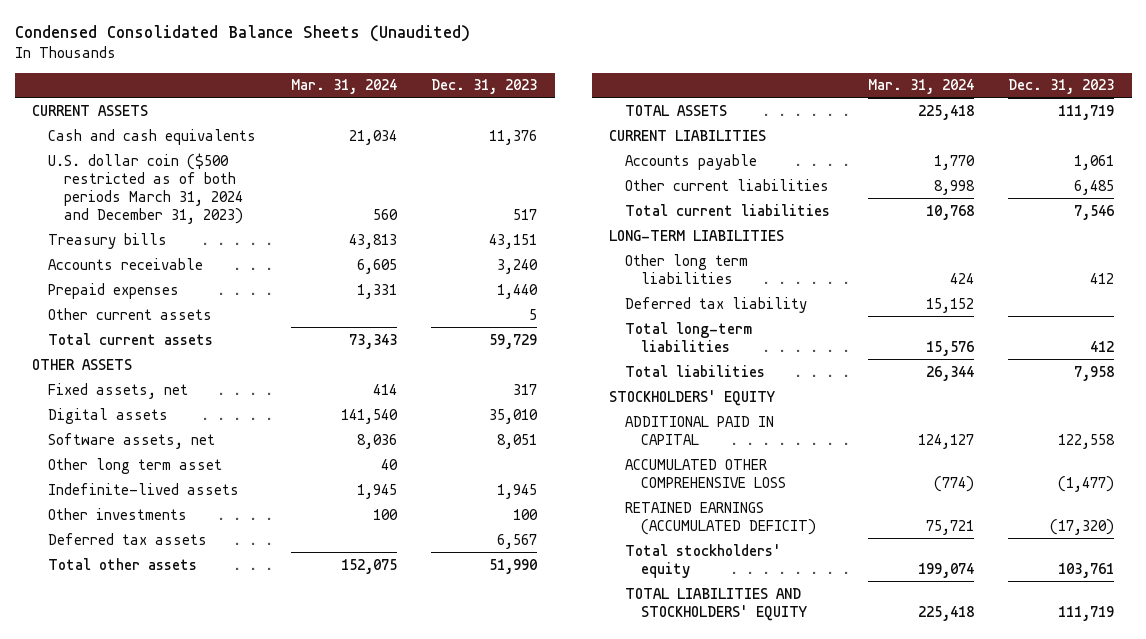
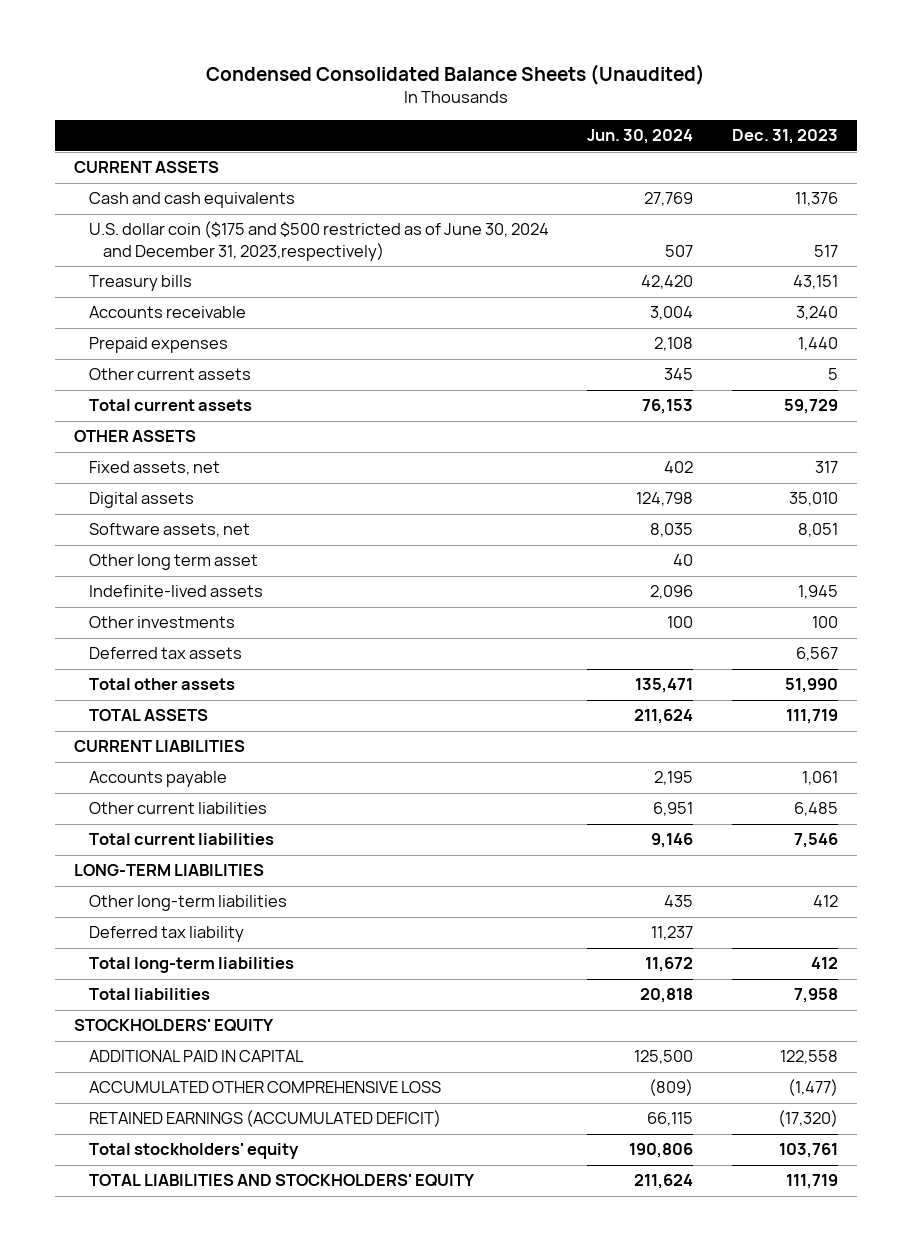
[290,79,397,95] Mar. 31, 2024 -> none
none -> [587,129,694,145] Jun. 30, 2024
[48,152,244,224] U.S. dollar coin ($500 restricted as of both periods March 31, 2024 and December 31, 2023) -> [88,221,549,261] U.S. dollar coin ($175 and $500 restricted as of June 30, 2024 and December 31, 2023,respectively)
[625,253,749,284] Other long term liabilities -> [88,895,287,912] Other long-term liabilities

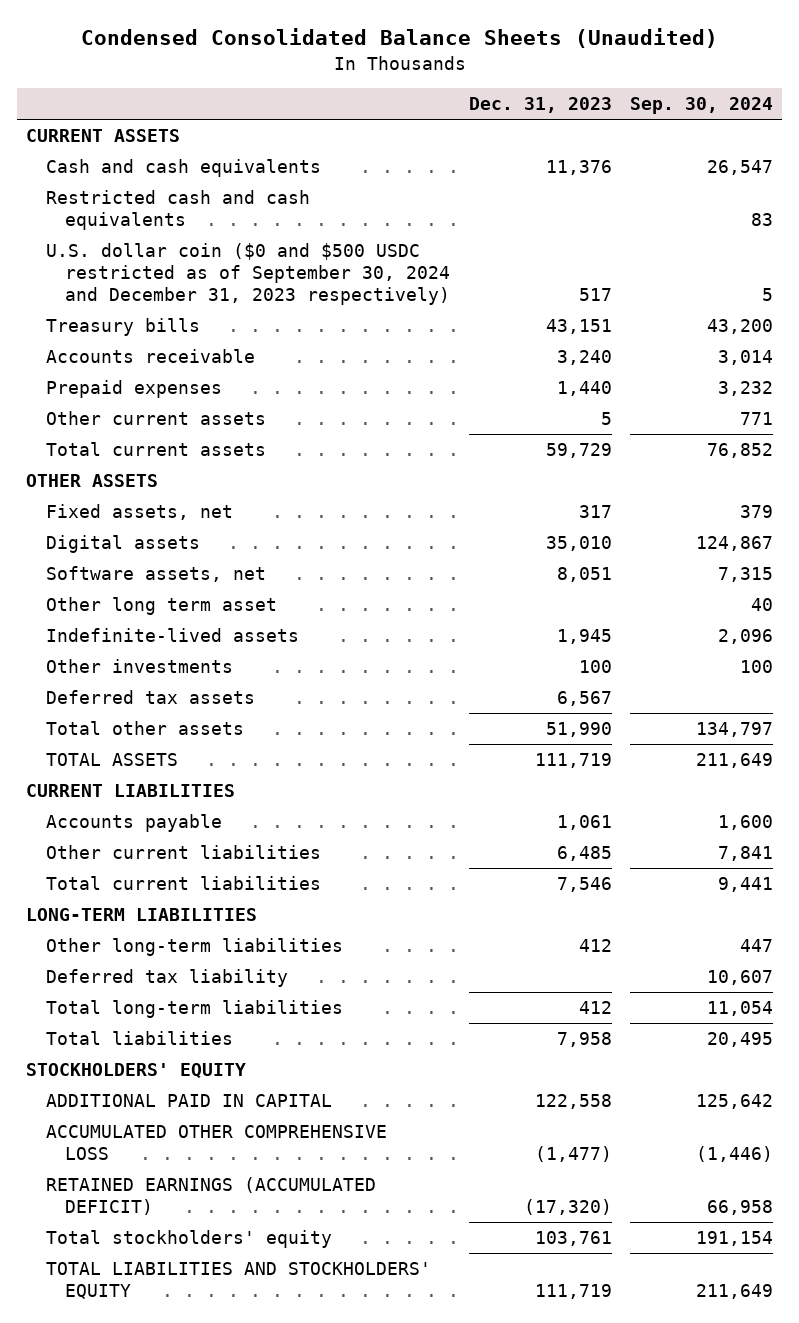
[587,129,694,145] Jun. 30, 2024 -> none
none -> [629,97,773,115] Sep. 30, 2024
none -> [45,190,310,230] Restricted cash and cash equivalents
[88,221,549,261] U.S. dollar coin ($175 and $500 restricted as of June 30, 2024 and December 31, 2023,respectively) -> [45,243,451,305] U.S. dollar coin ($0 and $500 USDC restricted as of September 30, 2024 and December 31, 2023 respectively)

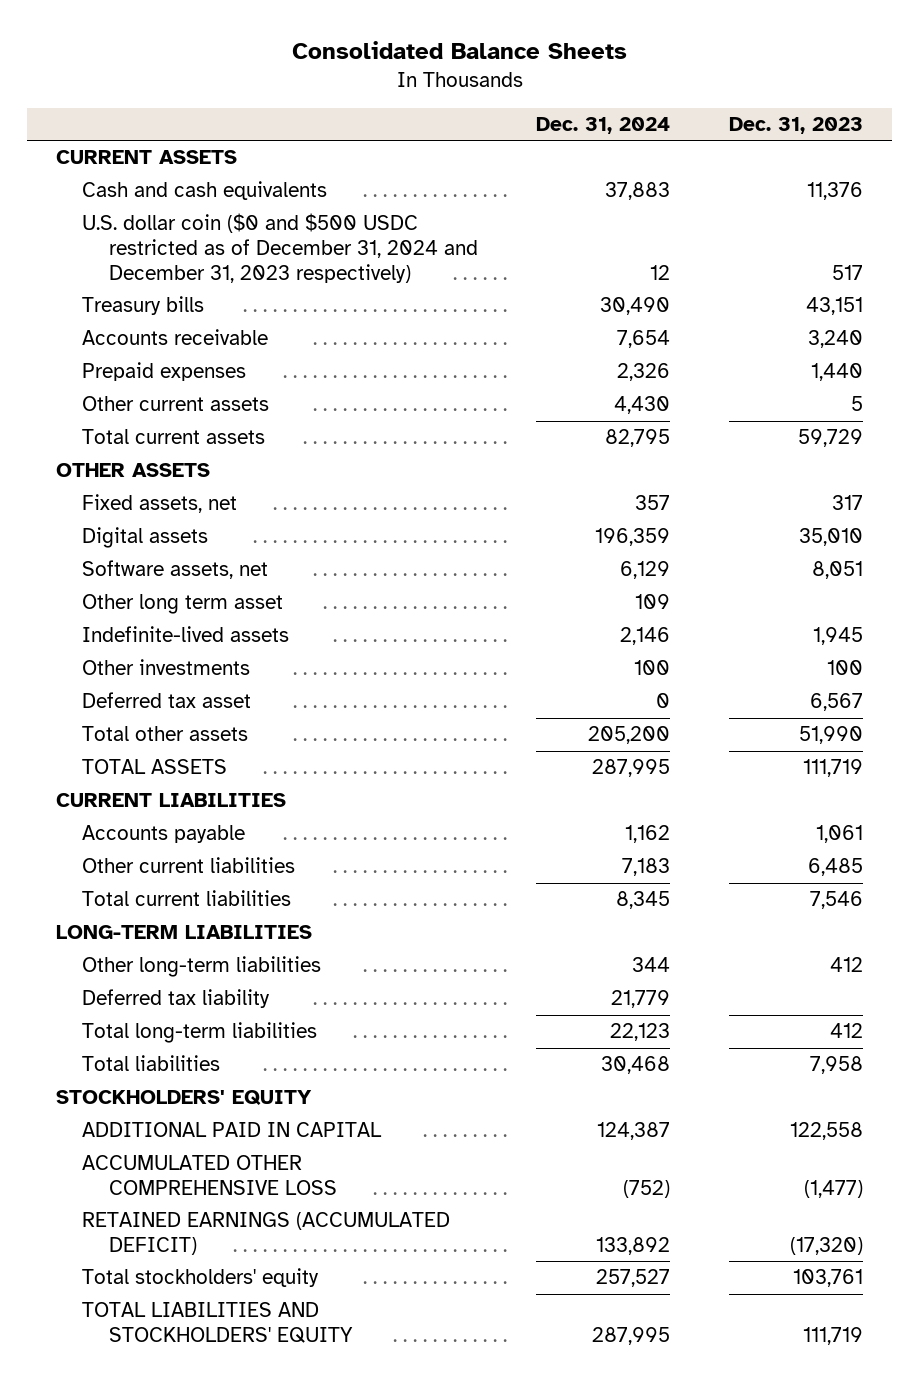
[80,28,718,49] Condensed Consolidated Balance Sheets (Unaudited) -> [291,41,627,60] Consolidated Balance Sheets
[629,97,773,115] Sep. 30, 2024 -> none
none -> [536,117,671,135] Dec. 31, 2024
[45,190,310,230] Restricted cash and cash equivalents -> none
[45,243,451,305] U.S. dollar coin ($0 and $500 USDC restricted as of September 30, 2024 and December 31, 2023 respectively) -> [82,213,478,283] U.S. dollar coin ($0 and $500 USDC restricted as of December 31, 2024 and December 31, 2023 respectively)
[45,690,255,705] Deferred tax assets -> [82,692,252,709] Deferred tax asset

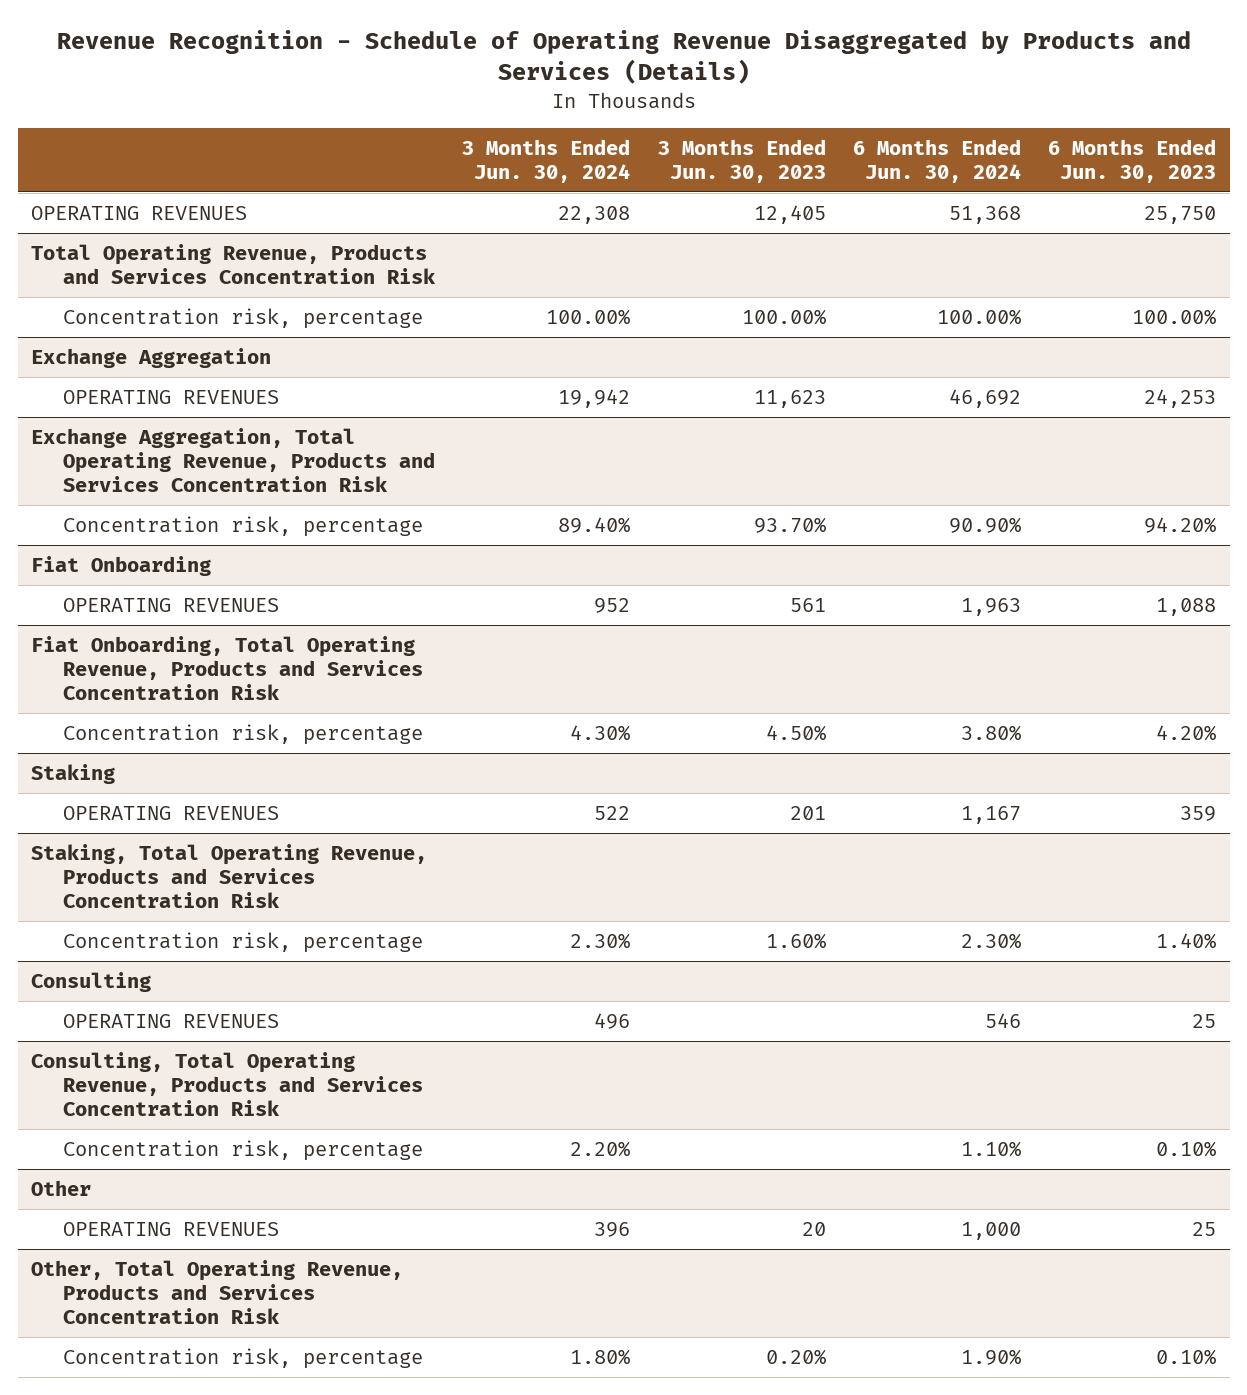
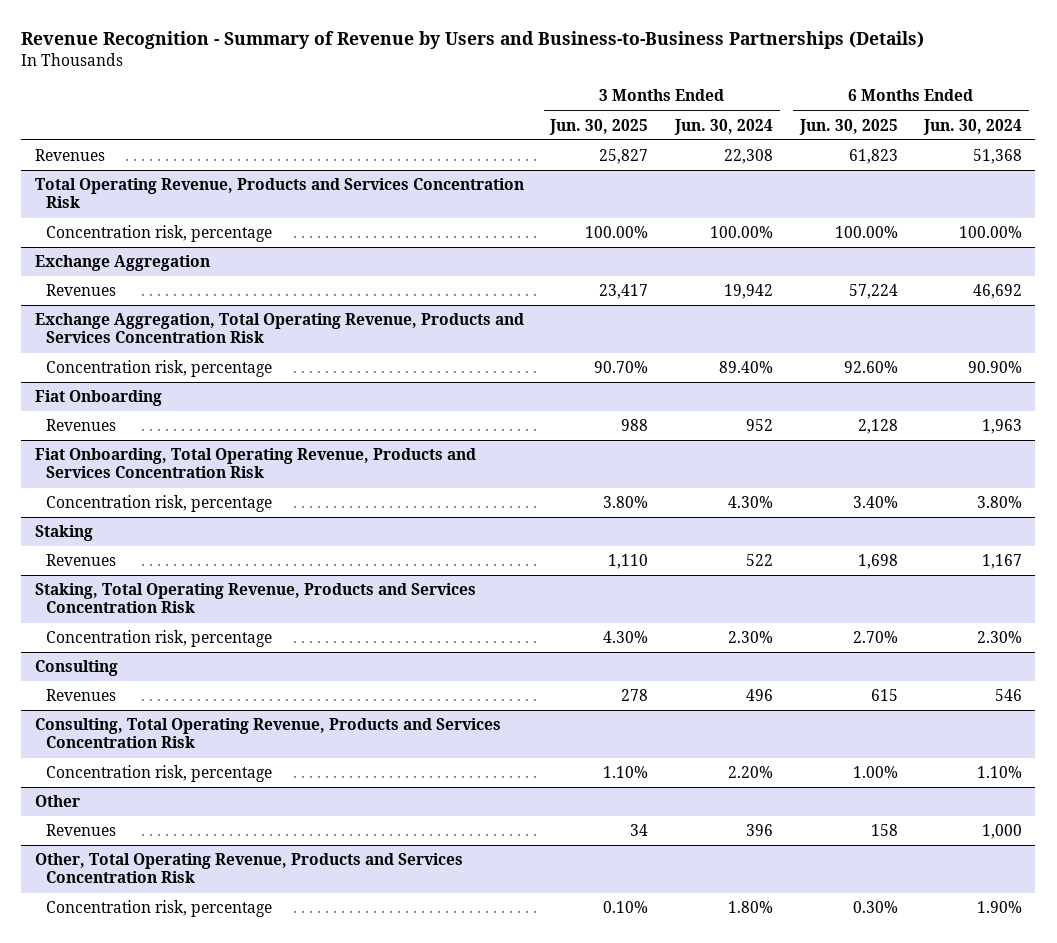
[56,30,1191,85] Revenue Recognition - Schedule of Operating Revenue Disaggregated by Products and Services (Details) -> [21,31,925,50] Revenue Recognition - Summary of Revenue by Users and Business-to-Business Partnerships (Details)
[657,138,826,183] 3 Months Ended Jun. 30, 2023 -> none
[1048,138,1217,183] 6 Months Ended Jun. 30, 2023 -> none
none -> [549,118,649,135] Jun. 30, 2025
none -> [798,118,898,135] Jun. 30, 2025
[31,205,248,220] OPERATING REVENUES -> [34,149,105,162] Revenues
[63,389,280,404] OPERATING REVENUES -> [46,284,117,297] Revenues
[63,597,280,612] OPERATING REVENUES -> [46,419,117,432] Revenues
[63,805,280,820] OPERATING REVENUES -> [46,554,117,567] Revenues
[63,1013,280,1028] OPERATING REVENUES -> [46,689,117,702] Revenues
[63,1221,280,1236] OPERATING REVENUES -> [46,824,117,837] Revenues

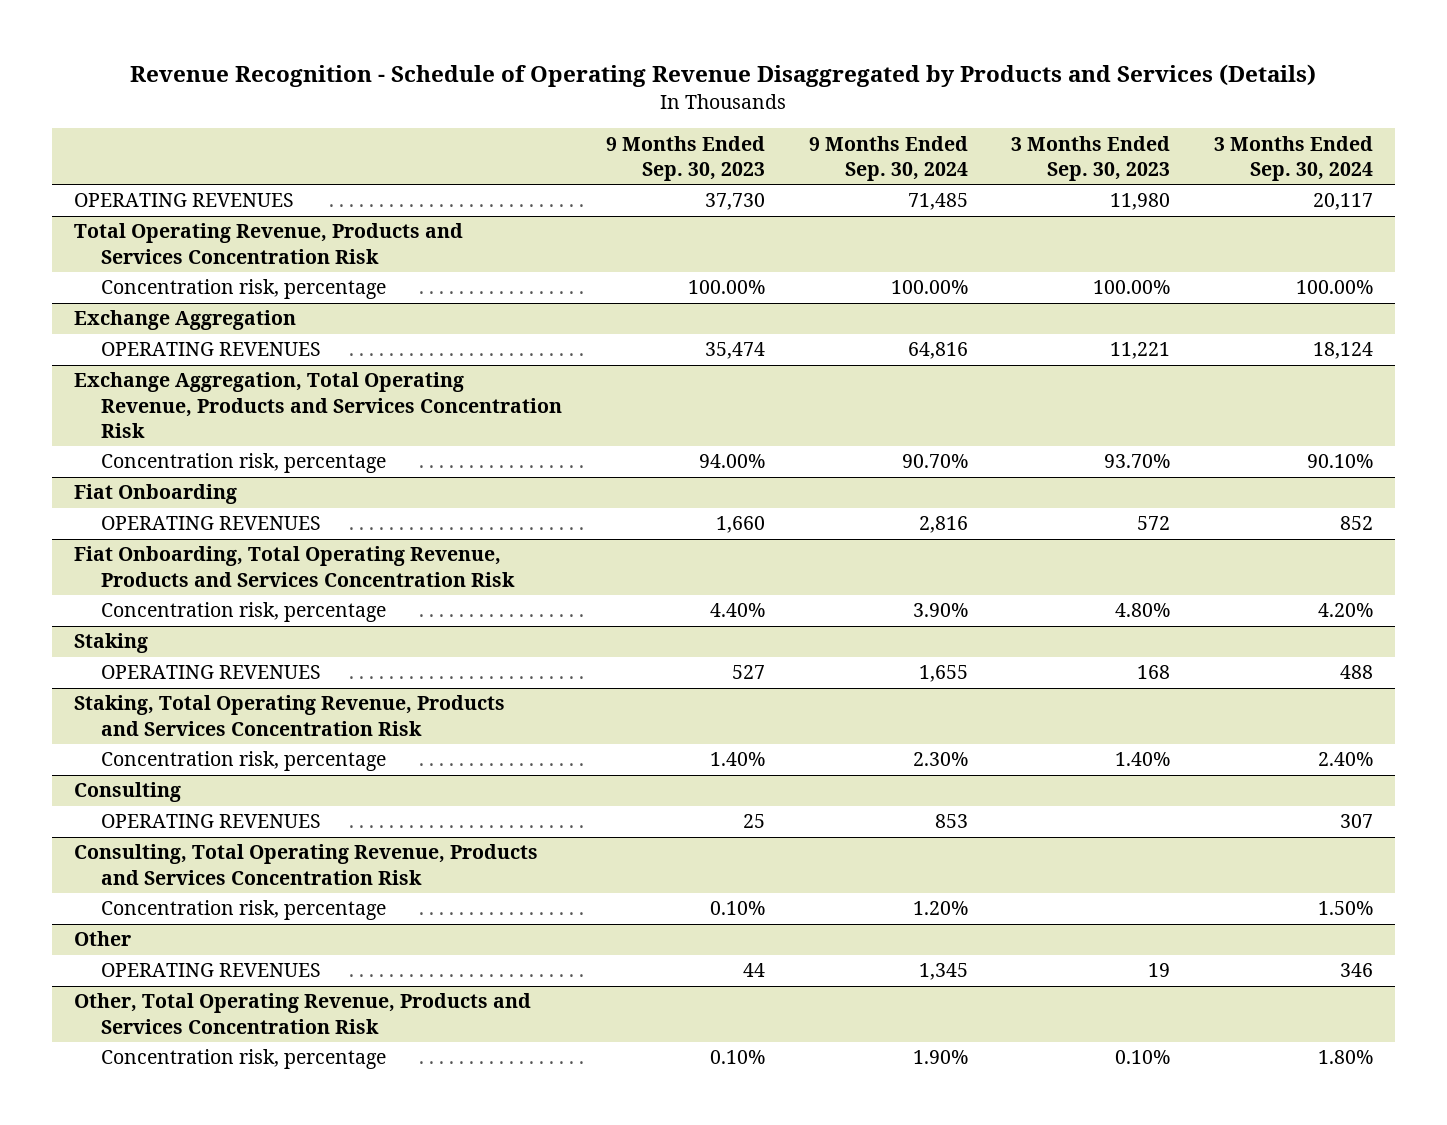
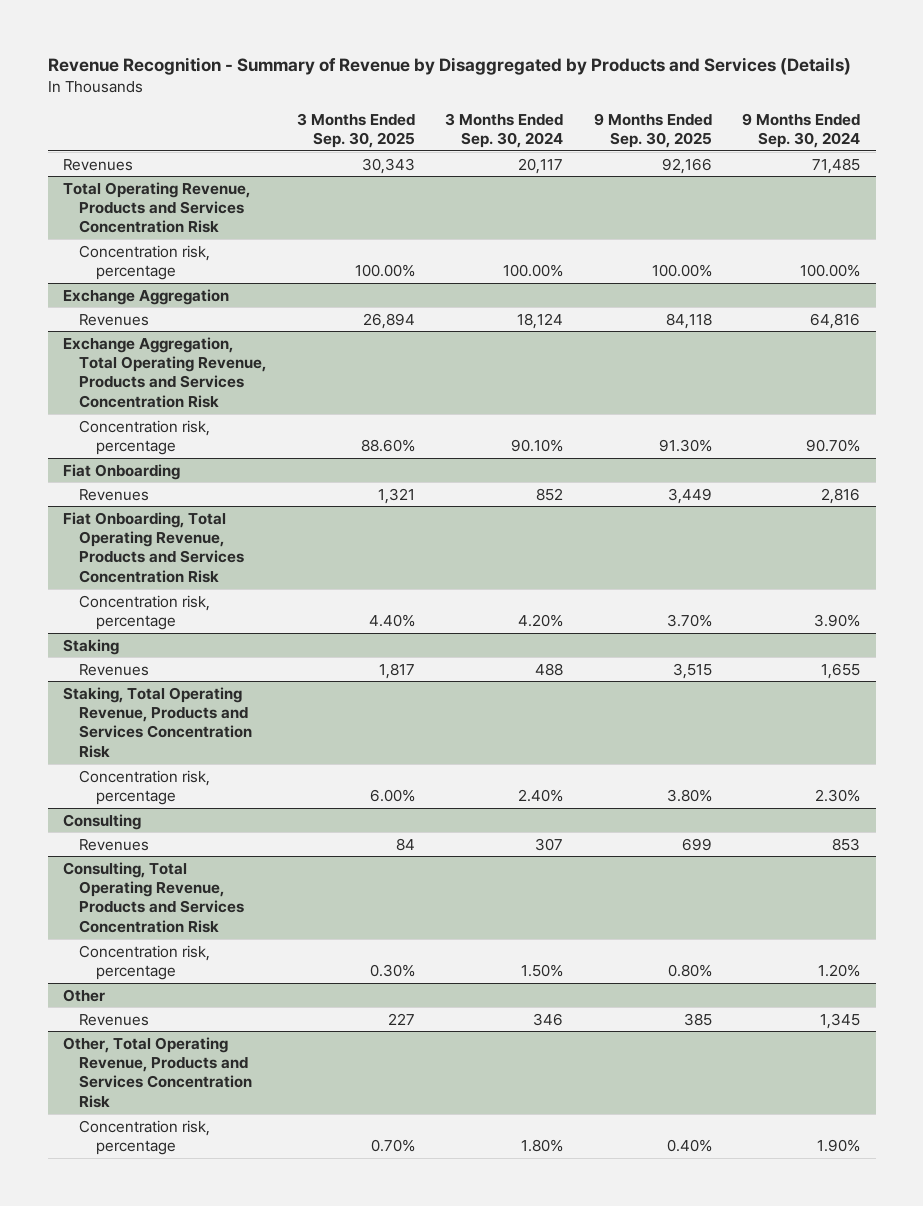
[130,64,1317,88] Revenue Recognition - Schedule of Operating Revenue Disaggregated by Products and Services (Details) -> [47,57,851,76] Revenue Recognition - Summary of Revenue by Disaggregated by Products and Services (Details)
[605,135,765,181] 9 Months Ended Sep. 30, 2023 -> none
[1011,135,1171,181] 3 Months Ended Sep. 30, 2023 -> none
none -> [296,112,415,149] 3 Months Ended Sep. 30, 2025
none -> [593,112,712,149] 9 Months Ended Sep. 30, 2025
[73,193,294,208] OPERATING REVENUES -> [62,158,133,171] Revenues
[101,342,322,357] OPERATING REVENUES -> [79,313,150,326] Revenues
[101,516,322,531] OPERATING REVENUES -> [79,488,150,501] Revenues
[101,665,322,680] OPERATING REVENUES -> [79,663,150,676] Revenues
[101,814,322,829] OPERATING REVENUES -> [79,838,150,851] Revenues
[101,963,322,978] OPERATING REVENUES -> [79,1013,150,1026] Revenues

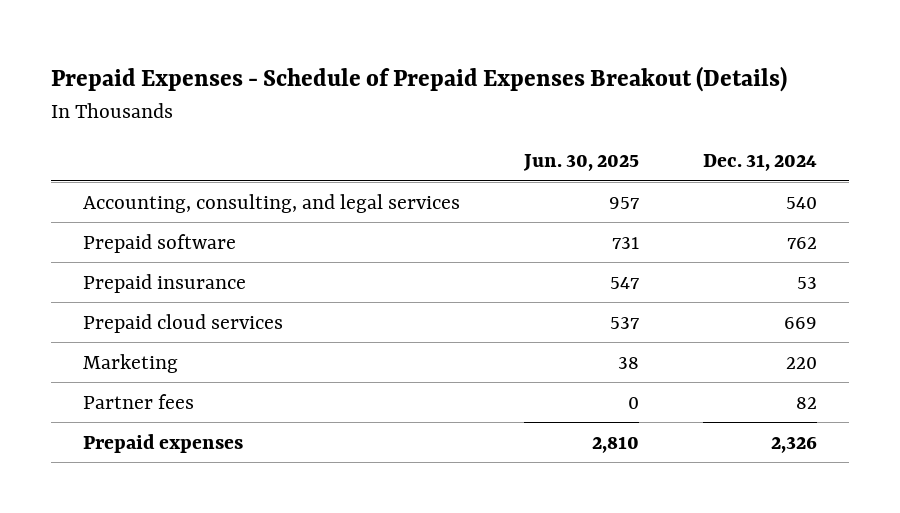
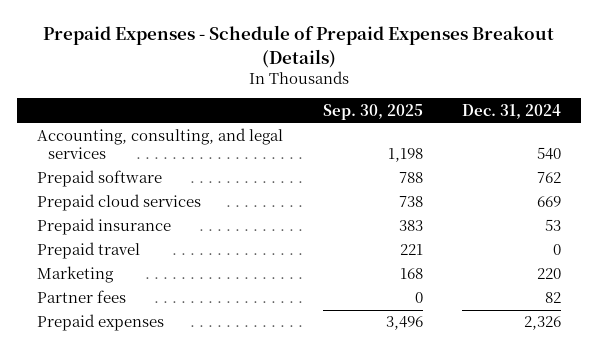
[522,154,639,172] Jun. 30, 2025 -> none
none -> [322,103,423,120] Sep. 30, 2025
[82,273,246,293] Prepaid insurance -> [37,218,172,236] Prepaid insurance
none -> [37,242,141,260] Prepaid travel

